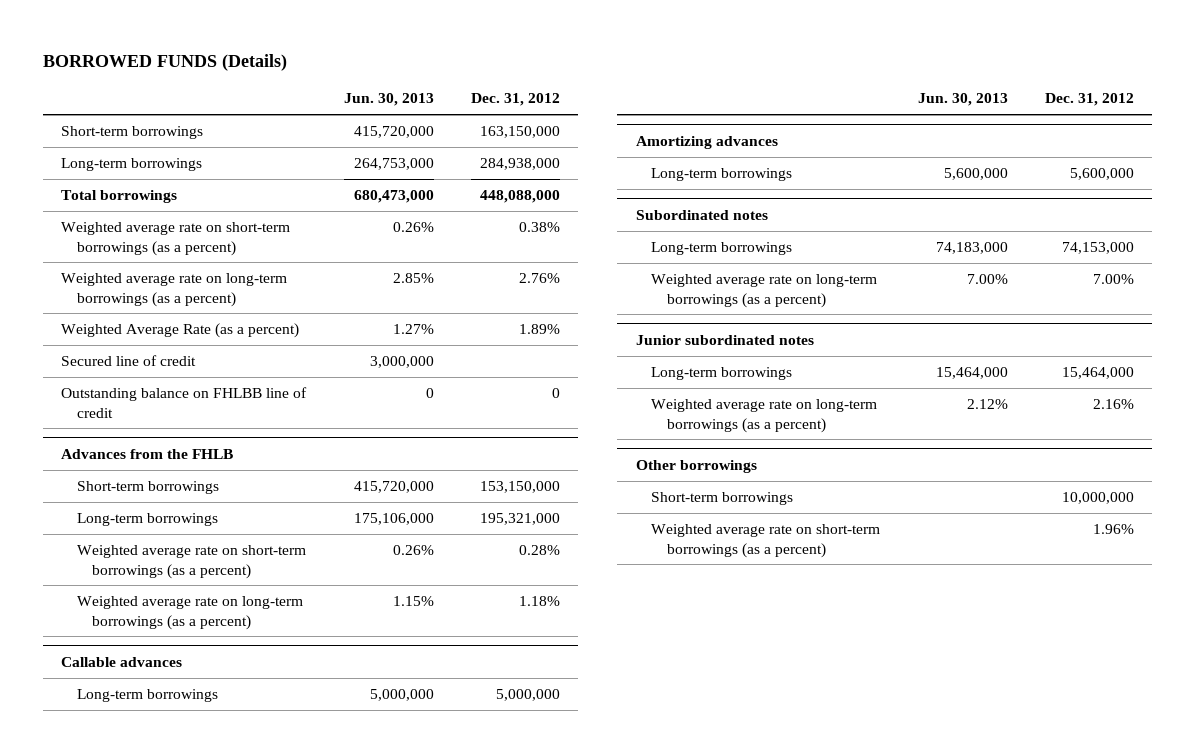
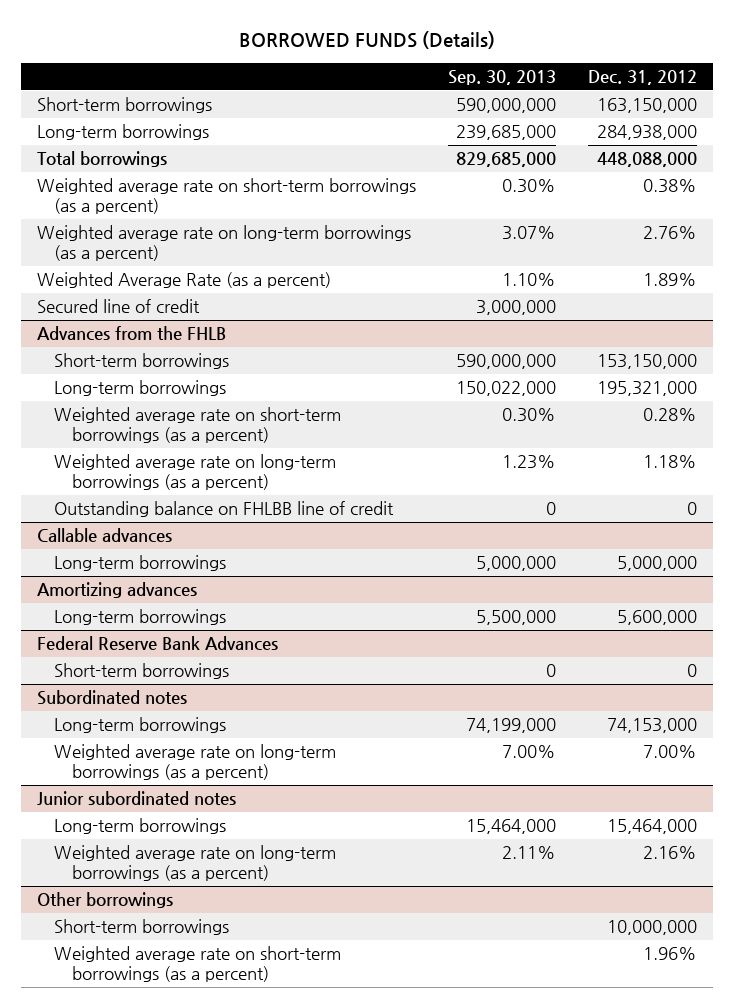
[343,93,434,107] Jun. 30, 2013 -> none
none -> [448,70,557,86] Sep. 30, 2013
[61,386,308,418] Outstanding balance on FHLBB line of credit -> none
none -> [54,501,395,518] Outstanding balance on FHLBB line of credit
none -> [36,636,278,652] Federal Reserve Bank Advances
none -> [54,663,230,680] Short-term borrowings

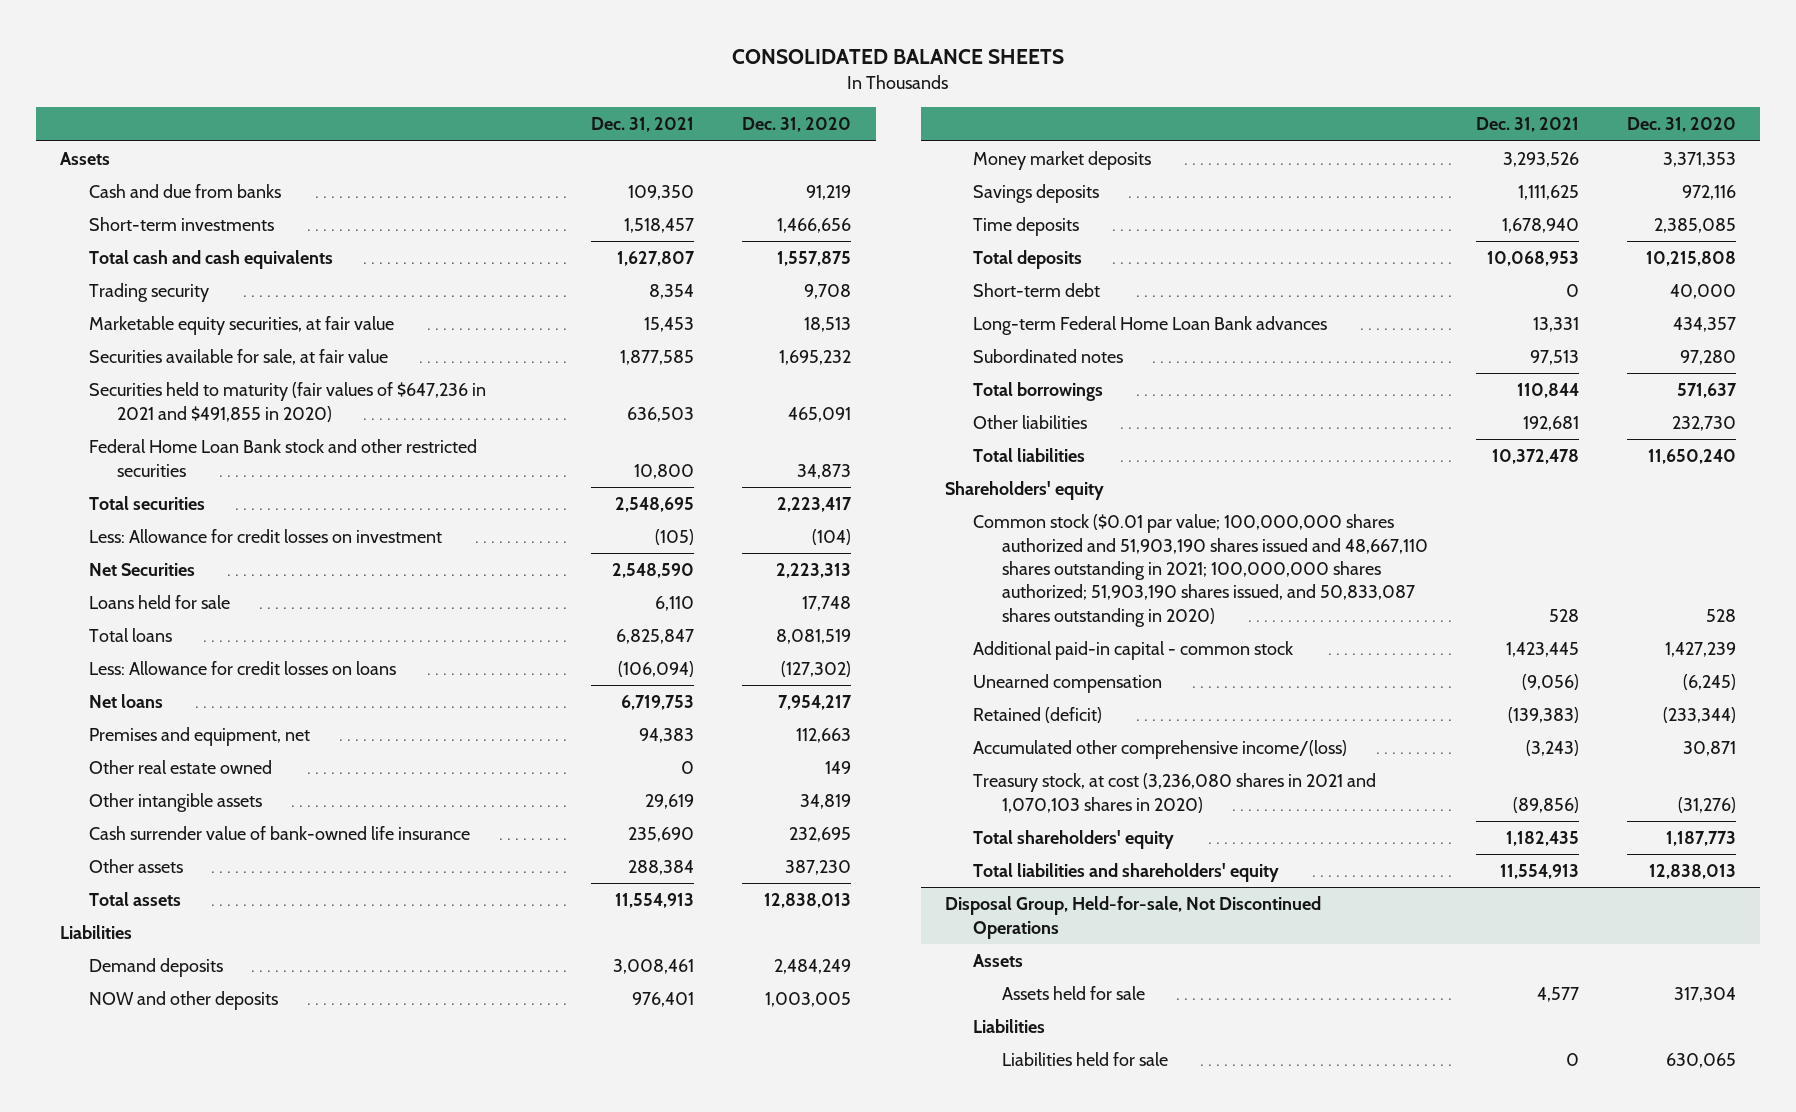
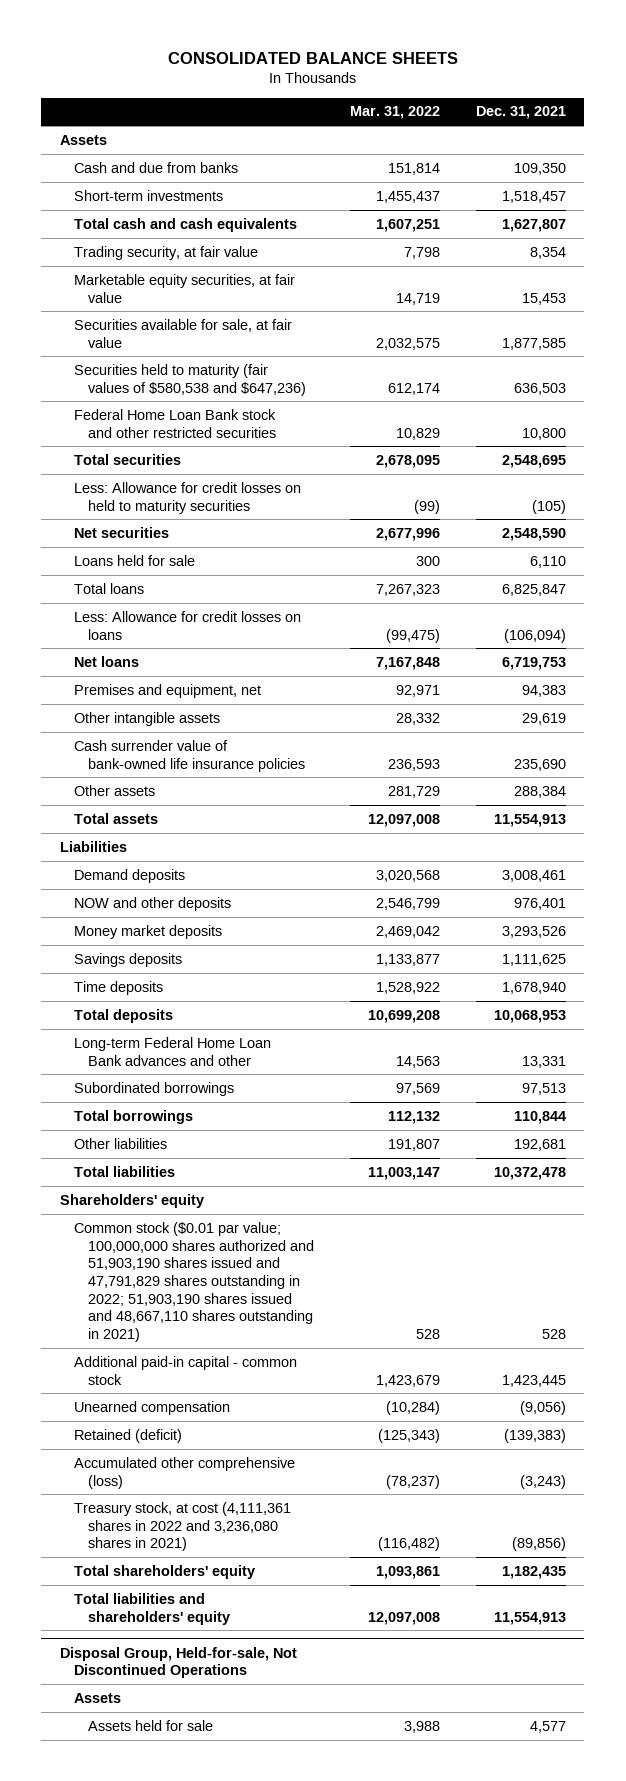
[742,117,852,133] Dec. 31, 2020 -> none
none -> [350,106,441,120] Mar. 31, 2022
[88,283,209,303] Trading security -> [73,245,258,260] Trading security, at fair value
[88,382,486,422] Securities held to maturity (fair values of $647,236 in 2021 and $491,855 in 2020) -> [73,363,306,396] Securities held to maturity (fair values of $580,538 and $647,236)
[88,529,442,544] Less: Allowance for credit losses on investment -> [73,481,301,514] Less: Allowance for credit losses on held to maturity securities
[88,563,195,577] Net Securities -> [73,526,169,538] Net securities
[88,760,272,775] Other real estate owned -> none
[88,826,470,841] Cash surrender value of bank-owned life insurance -> [73,739,305,772] Cash surrender value of bank-owned life insurance policies
[973,283,1101,298] Short-term debt -> none
[973,316,1328,336] Long-term Federal Home Loan Bank advances -> [73,1036,271,1066] Long-term Federal Home Loan Bank advances and other
[973,349,1124,364] Subordinated notes -> [73,1081,234,1096] Subordinated borrowings
[973,514,1428,627] Common stock ($0.01 par value; 100,000,000 shares authorized and 51,903,190 shares issued and 48,667,110 shares outstanding in 2021; 100,000,000 shares authorized; 51,903,190 shares issued, and 50,833,087 shares outstanding in 2020) -> [73,1221,314,1343] Common stock ($0.01 par value; 100,000,000 shares authorized and 51,903,190 shares issued and 47,791,829 shares outstanding in 2022; 51,903,190 shares issued and 48,667,110 shares outstanding in 2021)
[973,740,1348,760] Accumulated other comprehensive income/(loss) -> [73,1456,295,1489] Accumulated other comprehensive (loss)
[973,773,1377,813] Treasury stock, at cost (3,236,080 shares in 2021 and 1,070,103 shares in 2020) -> [73,1501,291,1552] Treasury stock, at cost (4,111,361 shares in 2022 and 3,236,080 shares in 2021)
[973,1019,1046,1034] Liabilities -> none
[1001,1052,1168,1067] Liabilities held for sale -> none

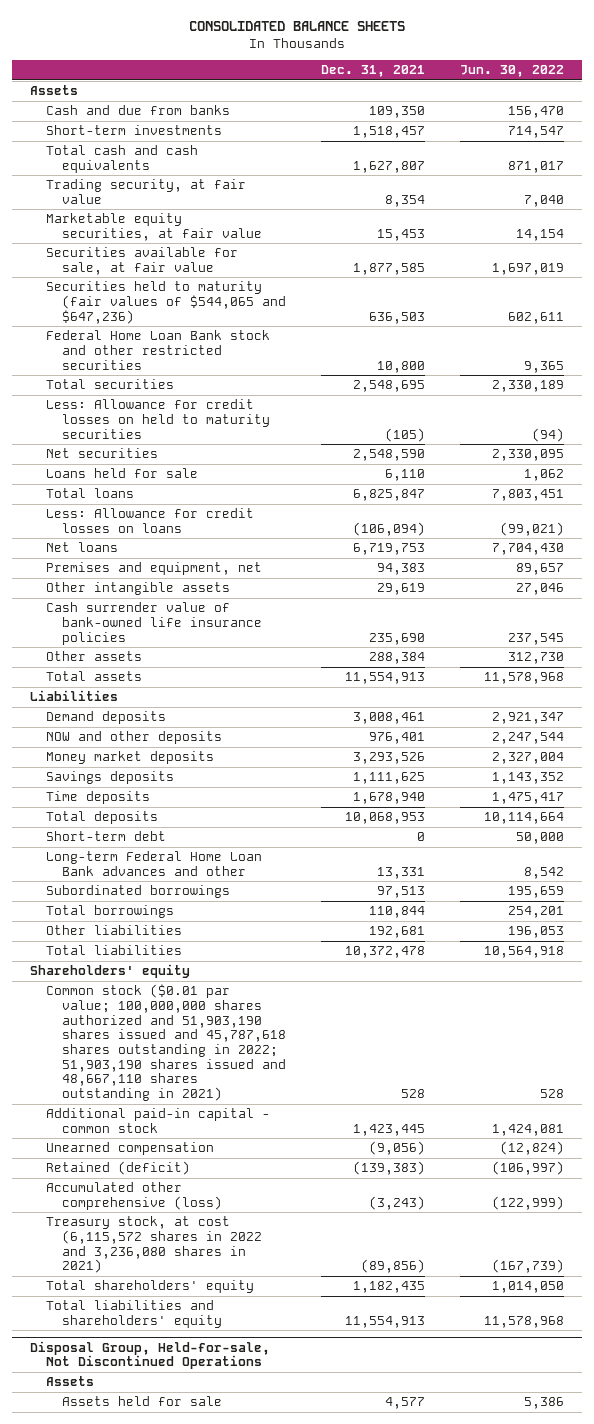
[350,106,441,120] Mar. 31, 2022 -> none
none -> [460,65,565,78] Jun. 30, 2022
[73,363,306,396] Securities held to maturity (fair values of $580,538 and $647,236) -> [45,281,287,324] Securities held to maturity (fair values of $544,065 and $647,236)
none -> [45,831,166,842] Short-term debt
[73,1221,314,1343] Common stock ($0.01 par value; 100,000,000 shares authorized and 51,903,190 shares issued and 47,791,829 shares outstanding in 2022; 51,903,190 shares issued and 48,667,110 shares outstanding in 2021) -> [45,984,287,1102] Common stock ($0.01 par value; 100,000,000 shares authorized and 51,903,190 shares issued and 45,787,618 shares outstanding in 2022; 51,903,190 shares issued and 48,667,110 shares outstanding in 2021)
[73,1501,291,1552] Treasury stock, at cost (4,111,361 shares in 2022 and 3,236,080 shares in 2021) -> [45,1216,263,1274] Treasury stock, at cost (6,115,572 shares in 2022 and 3,236,080 shares in 2021)

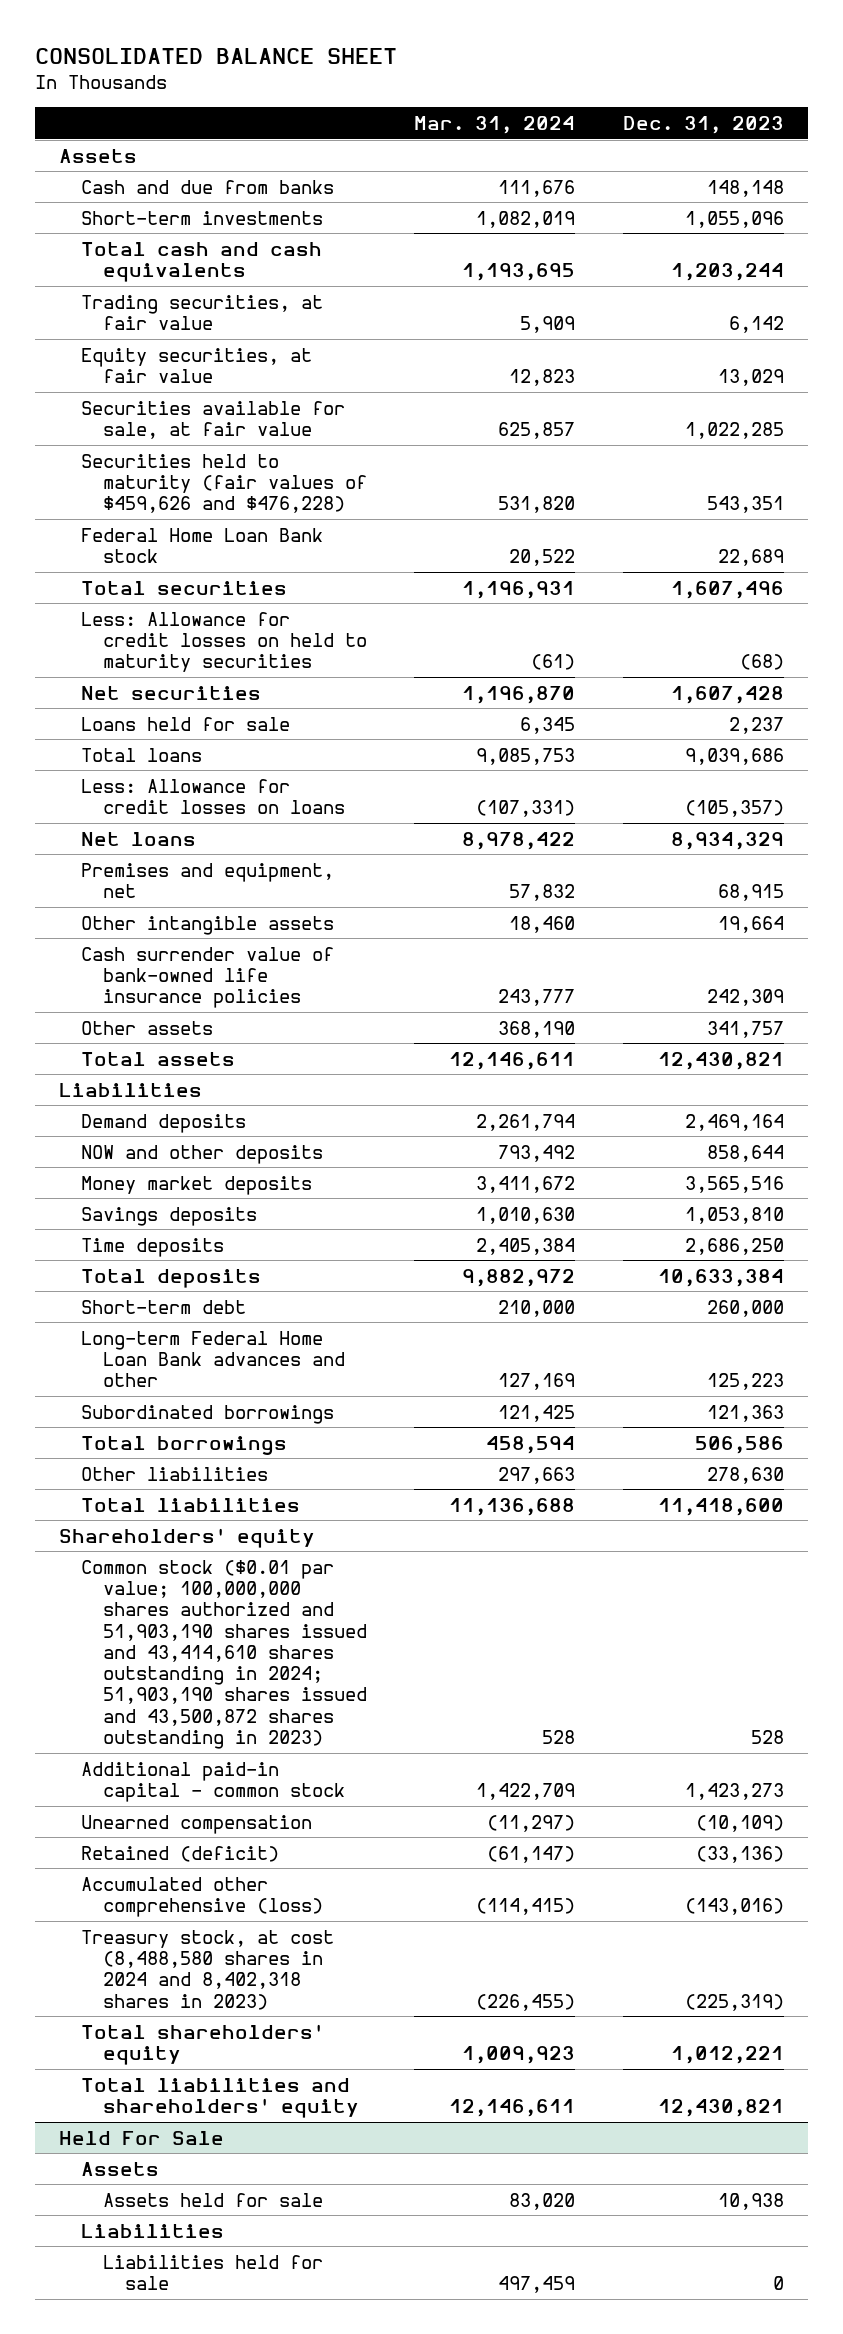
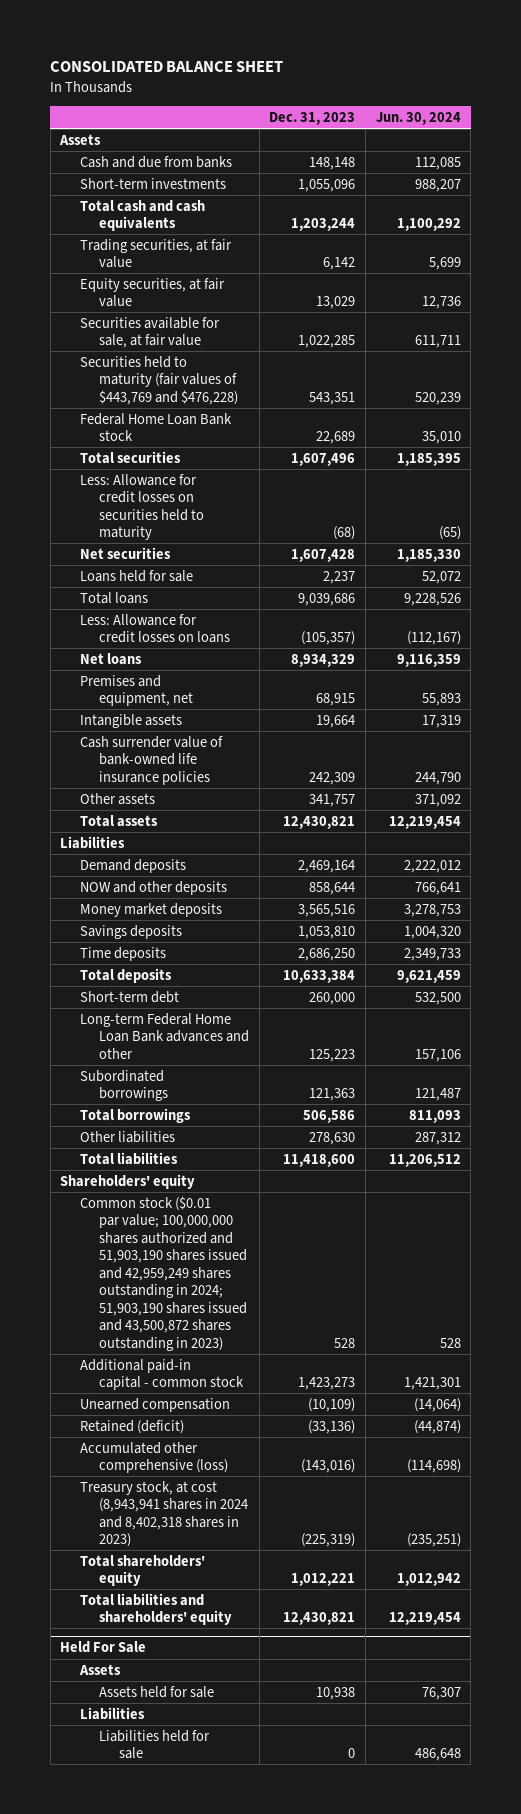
[414,115,576,134] Mar. 31, 2024 -> none
none -> [375,111,461,125] Jun. 30, 2024
[80,453,367,514] Securities held to maturity (fair values of $459,626 and $476,228) -> [79,355,239,405] Securities held to maturity (fair values of $443,769 and $476,228)
[80,611,367,673] Less: Allowance for credit losses on held to maturity securities -> [79,473,205,541] Less: Allowance for credit losses on securities held to maturity
[80,915,334,935] Other intangible assets -> [79,713,182,728] Intangible assets
[80,1559,367,1750] Common stock ($0.01 par value; 100,000,000 shares authorized and 51,903,190 shares issued and 43,414,610 shares outstanding in 2024; 51,903,190 shares issued and 43,500,872 shares outstanding in 2023) -> [79,1195,248,1351] Common stock ($0.01 par value; 100,000,000 shares authorized and 51,903,190 shares issued and 42,959,249 shares outstanding in 2024; 51,903,190 shares issued and 43,500,872 shares outstanding in 2023)
[80,1929,334,2010] Treasury stock, at cost (8,488,580 shares in 2024 and 8,402,318 shares in 2023) -> [79,1480,249,1548] Treasury stock, at cost (8,943,941 shares in 2024 and 8,402,318 shares in 2023)

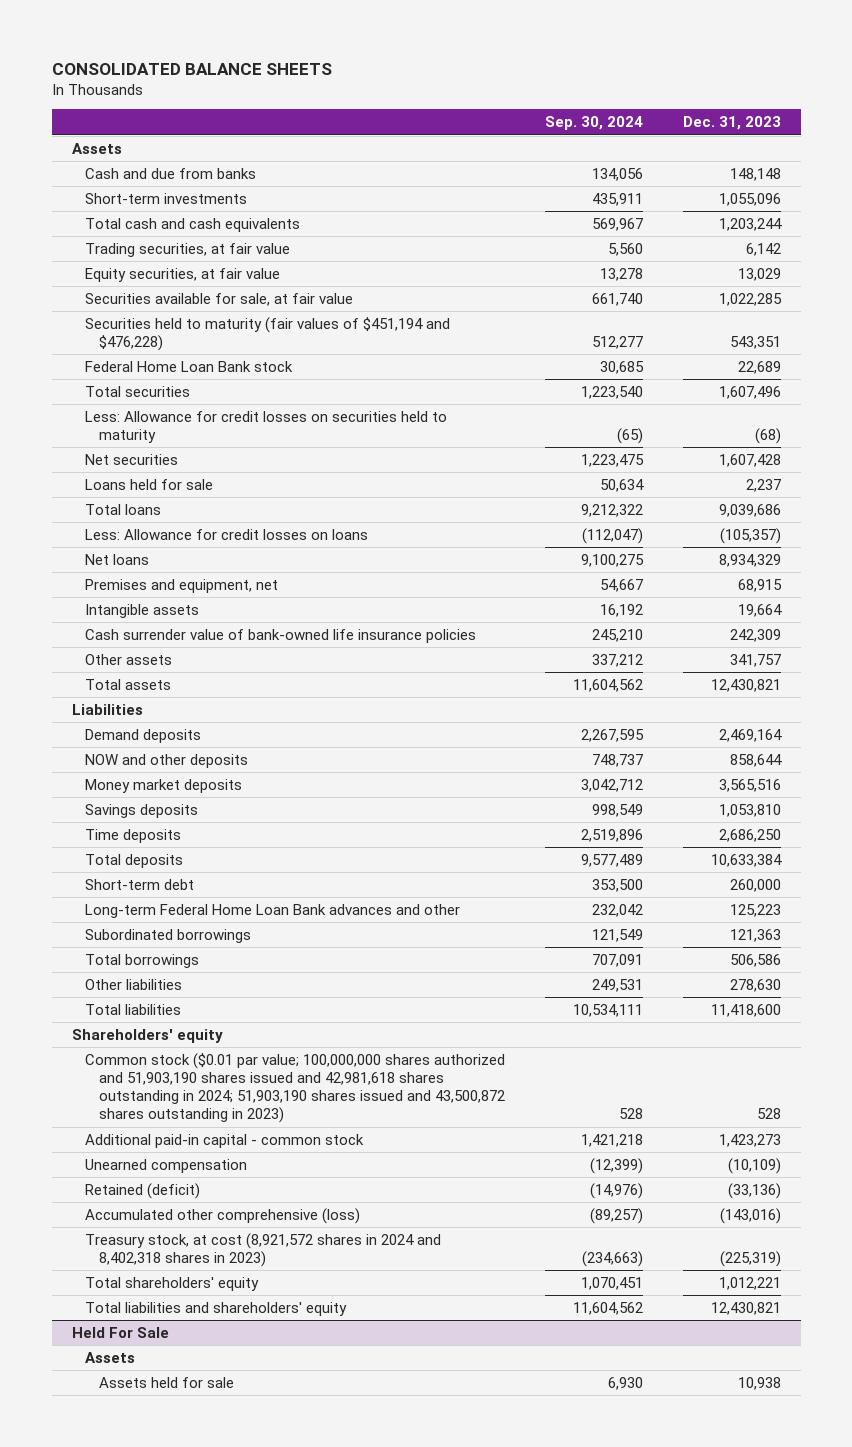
[50,61,284,73] CONSOLIDATED BALANCE SHEET -> [51,62,332,75] CONSOLIDATED BALANCE SHEETS
[375,111,461,125] Jun. 30, 2024 -> none
none -> [545,116,644,131] Sep. 30, 2024
[79,355,239,405] Securities held to maturity (fair values of $443,769 and $476,228) -> [85,316,451,352] Securities held to maturity (fair values of $451,194 and $476,228)
[79,1195,248,1351] Common stock ($0.01 par value; 100,000,000 shares authorized and 51,903,190 shares issued and 42,959,249 shares outstanding in 2024; 51,903,190 shares issued and 43,500,872 shares outstanding in 2023) -> [85,1052,506,1124] Common stock ($0.01 par value; 100,000,000 shares authorized and 51,903,190 shares issued and 42,981,618 shares outstanding in 2024; 51,903,190 shares issued and 43,500,872 shares outstanding in 2023)
[79,1480,249,1548] Treasury stock, at cost (8,943,941 shares in 2024 and 8,402,318 shares in 2023) -> [85,1232,442,1268] Treasury stock, at cost (8,921,572 shares in 2024 and 8,402,318 shares in 2023)
[79,1706,145,1720] Liabilities -> none
[99,1729,211,1760] Liabilities held for sale -> none

